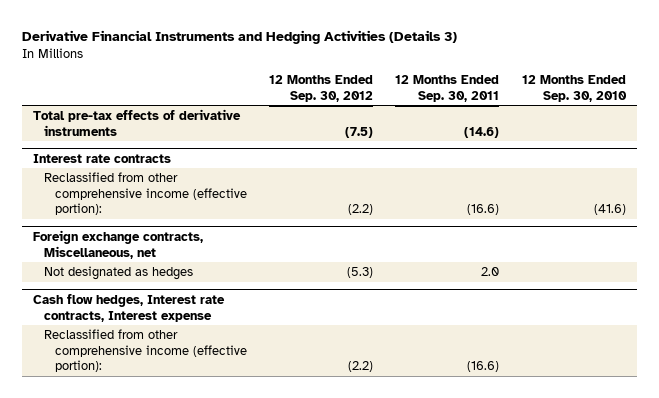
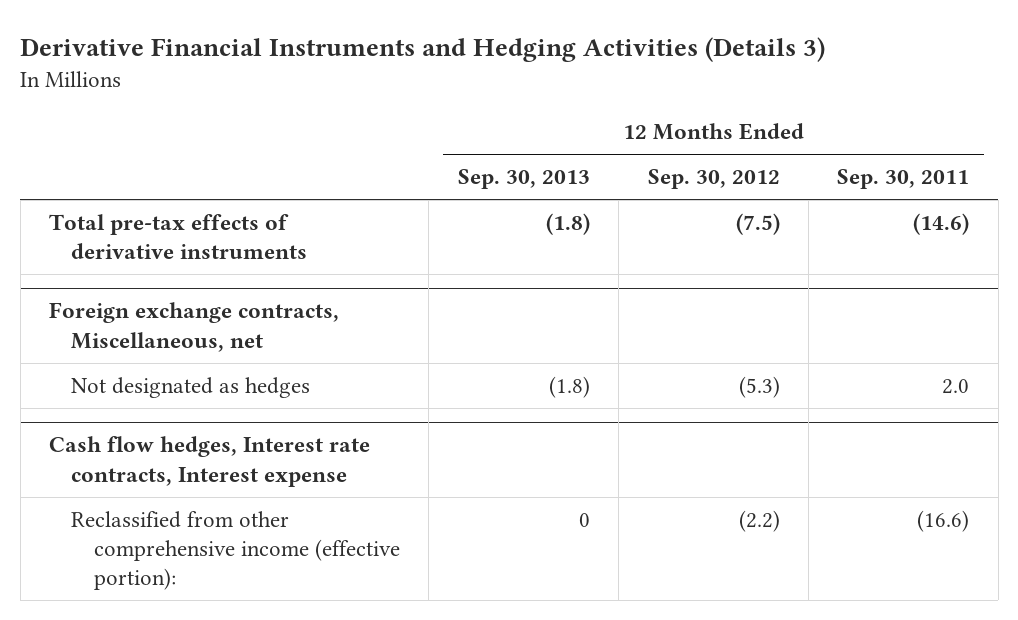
[521,75,627,102] 12 Months Ended Sep. 30, 2010 -> none
none -> [457,169,590,190] Sep. 30, 2013
[33,153,172,163] Interest rate contracts -> none
[44,171,247,216] Reclassified from other comprehensive income (effective portion): -> none

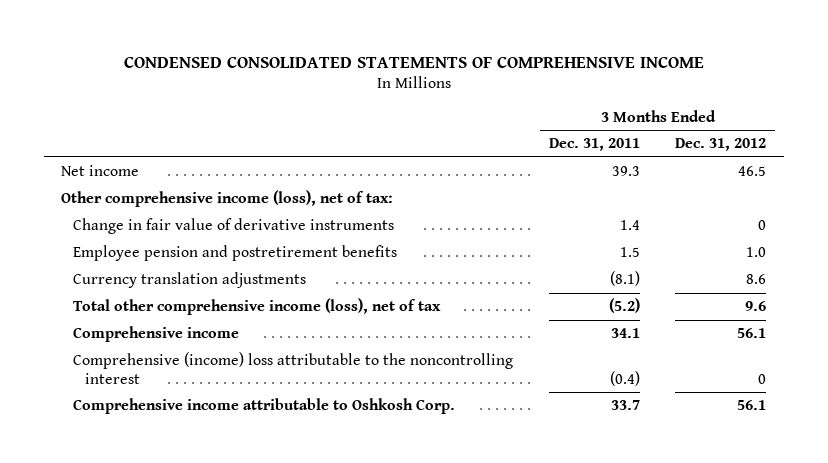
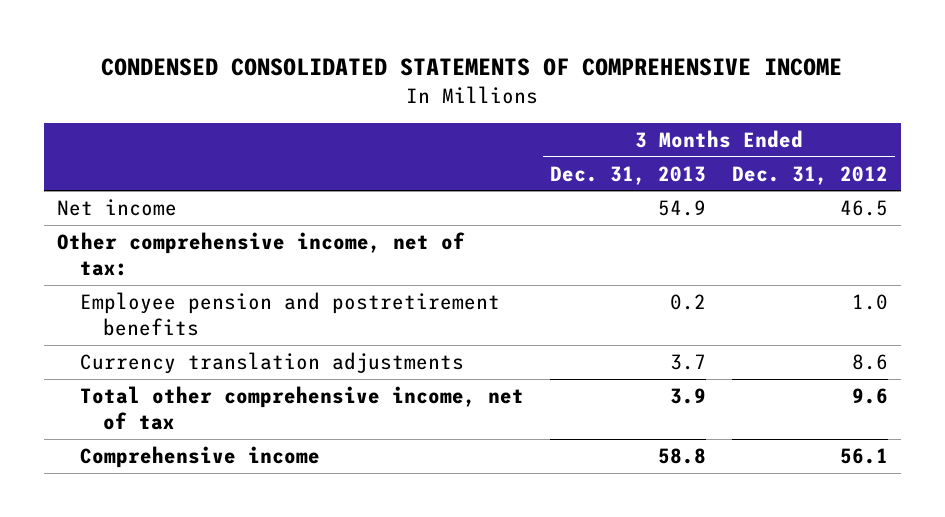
[548,138,640,152] Dec. 31, 2011 -> none
none -> [549,165,706,185] Dec. 31, 2013
[73,218,395,235] Change in fair value of derivative instruments -> none
[61,190,394,208] Other comprehensive income (loss), net of tax: -> [56,231,465,277] Other comprehensive income, net of tax:
[73,298,442,316] Total other comprehensive income (loss), net of tax -> [79,385,524,431] Total other comprehensive income, net of tax
[73,352,514,384] Comprehensive (income) loss attributable to the noncontrolling interest -> none
[73,398,456,415] Comprehensive income attributable to Oshkosh Corp. -> none

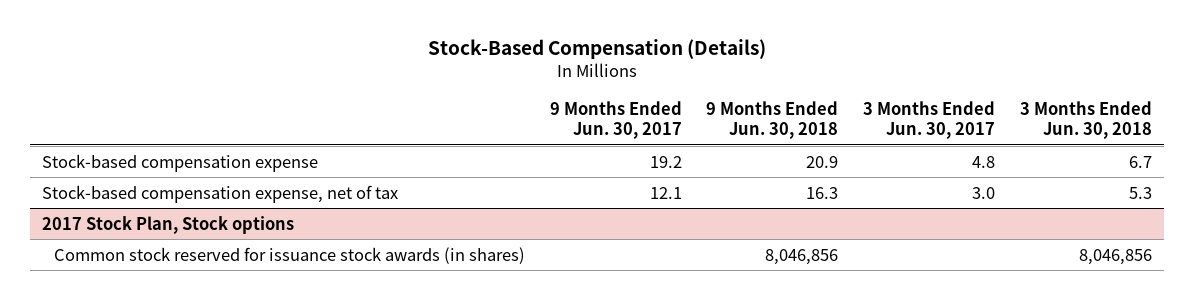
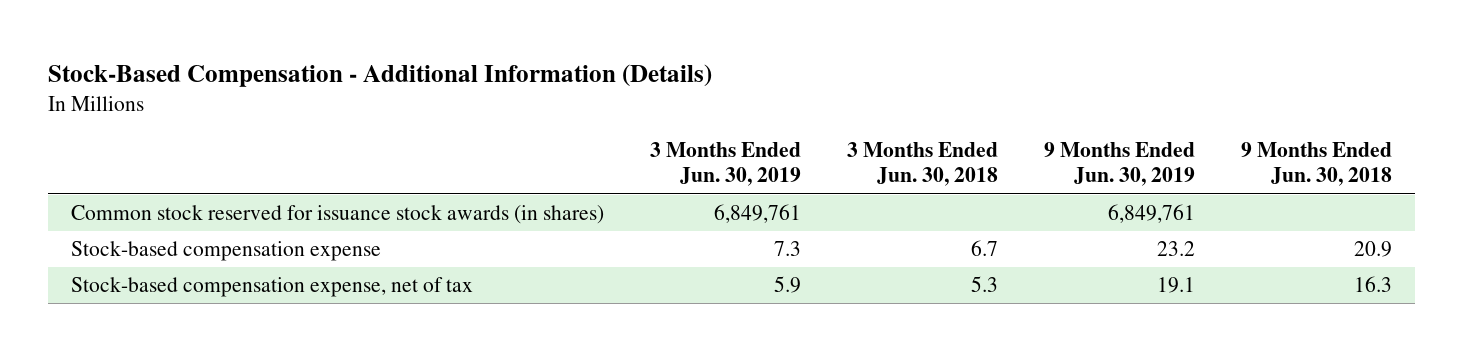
[427,39,766,60] Stock-Based Compensation (Details) -> [48,63,713,87] Stock-Based Compensation - Additional Information (Details)
[549,101,682,139] 9 Months Ended Jun. 30, 2017 -> none
[863,101,996,139] 3 Months Ended Jun. 30, 2017 -> none
none -> [649,142,801,187] 3 Months Ended Jun. 30, 2019
none -> [1043,142,1195,187] 9 Months Ended Jun. 30, 2019
none -> [71,205,605,225] Common stock reserved for issuance stock awards (in shares)
[42,215,295,234] 2017 Stock Plan, Stock options -> none
[54,246,526,264] Common stock reserved for issuance stock awards (in shares) -> none

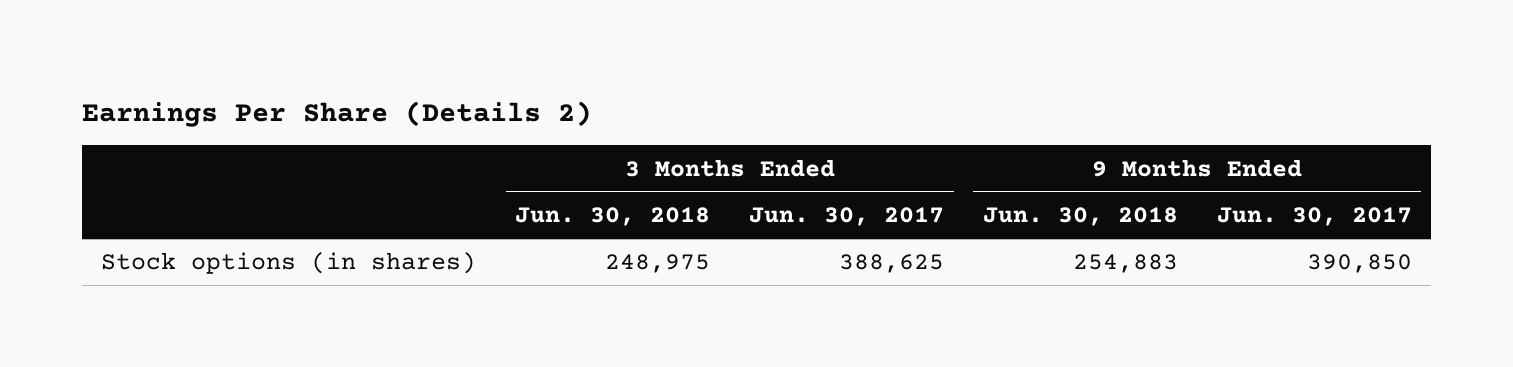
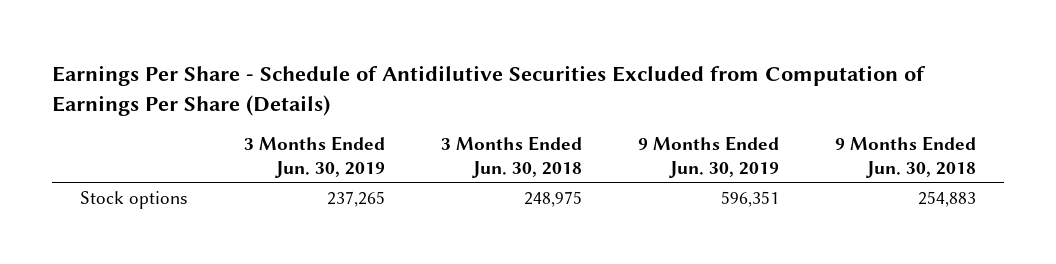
[81,100,592,127] Earnings Per Share (Details 2) -> [51,65,926,116] Earnings Per Share - Schedule of Antidilutive Securities Excluded from Computation of Earnings Per Share (Details)
[749,207,945,227] Jun. 30, 2017 -> none
[1216,207,1412,227] Jun. 30, 2017 -> none
none -> [244,136,386,178] 3 Months Ended Jun. 30, 2019
none -> [638,136,780,178] 9 Months Ended Jun. 30, 2019
[101,252,477,275] Stock options (in shares) -> [80,190,189,209] Stock options

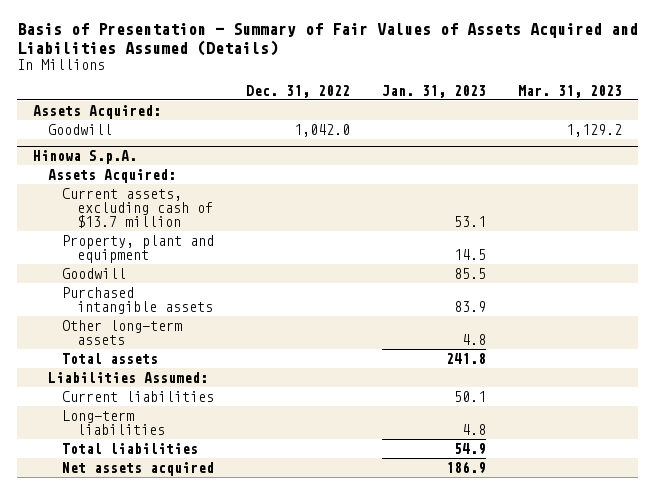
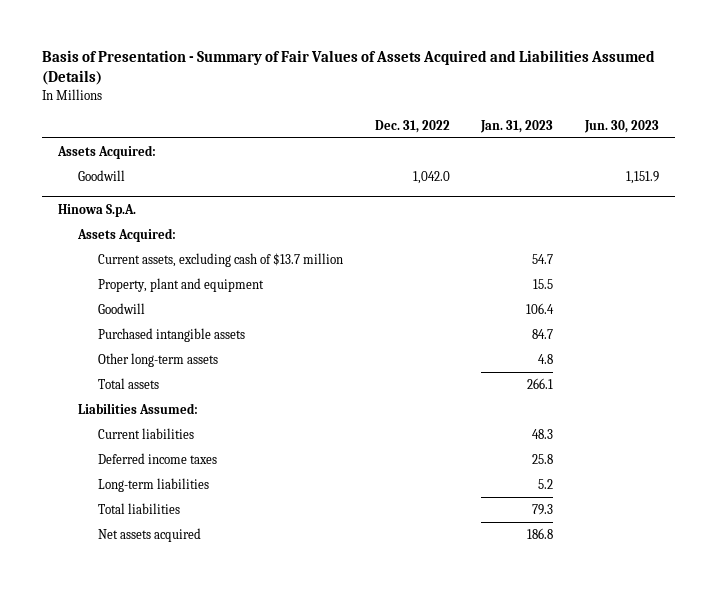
[518,84,623,98] Mar. 31, 2023 -> none
none -> [584,119,660,133] Jun. 30, 2023
[454,216,487,228] 53.1 -> [532,253,554,264] 54.7
[454,249,487,261] 14.5 -> [533,278,554,289] 15.5
[454,267,487,279] 85.5 -> [526,302,555,314] 106.4
[454,301,487,313] 83.9 -> [532,328,554,339] 84.7
[446,352,487,364] 241.8 -> [527,377,554,389] 266.1
[454,390,487,402] 50.1 -> [532,428,554,439] 48.3
none -> [98,452,218,464] Deferred income taxes
[462,424,487,436] 4.8 -> [538,478,554,489] 5.2
[454,442,487,455] 54.9 -> [532,503,554,515] 79.3
[446,460,487,474] 186.9 -> [527,527,554,539] 186.8

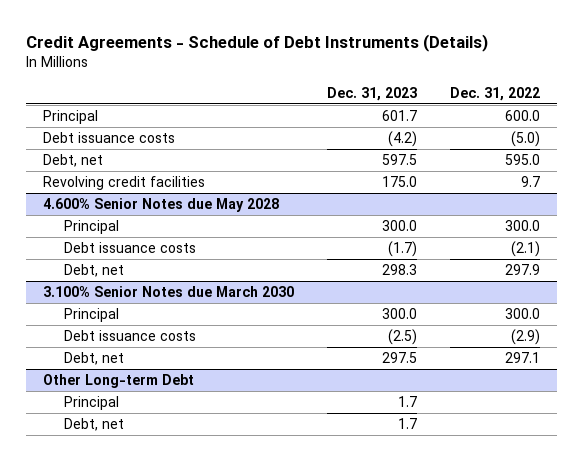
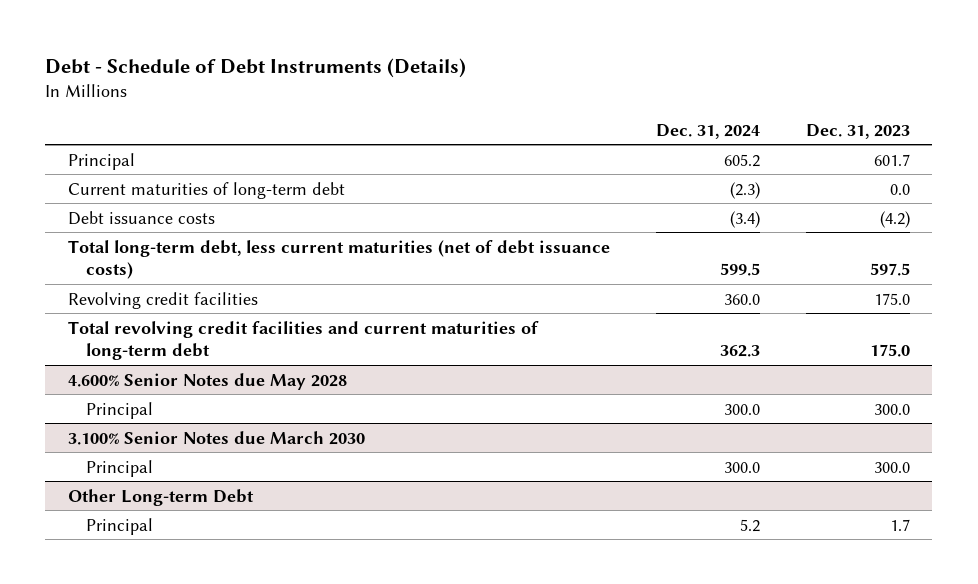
[26,34,489,53] Credit Agreements - Schedule of Debt Instruments (Details) -> [45,58,467,79] Debt - Schedule of Debt Instruments (Details)
[450,86,541,101] Dec. 31, 2022 -> none
none -> [655,123,760,139] Dec. 31, 2024
none -> [68,181,346,199] Current maturities of long-term debt
[42,154,103,168] Debt, net -> [68,239,611,280] Total long-term debt, less current maturities (net of debt issuance costs)
none -> [68,320,540,361] Total revolving credit facilities and current maturities of long-term debt
[64,242,197,254] Debt issuance costs -> none
[64,264,125,278] Debt, net -> none
[64,330,197,342] Debt issuance costs -> none
[64,352,125,366] Debt, net -> none
[64,418,125,432] Debt, net -> none

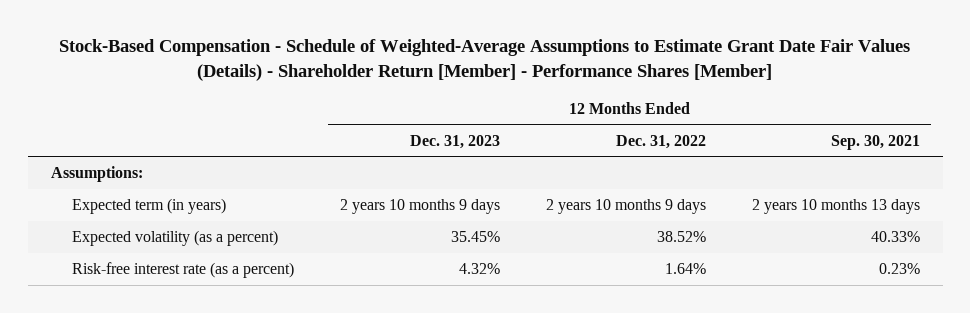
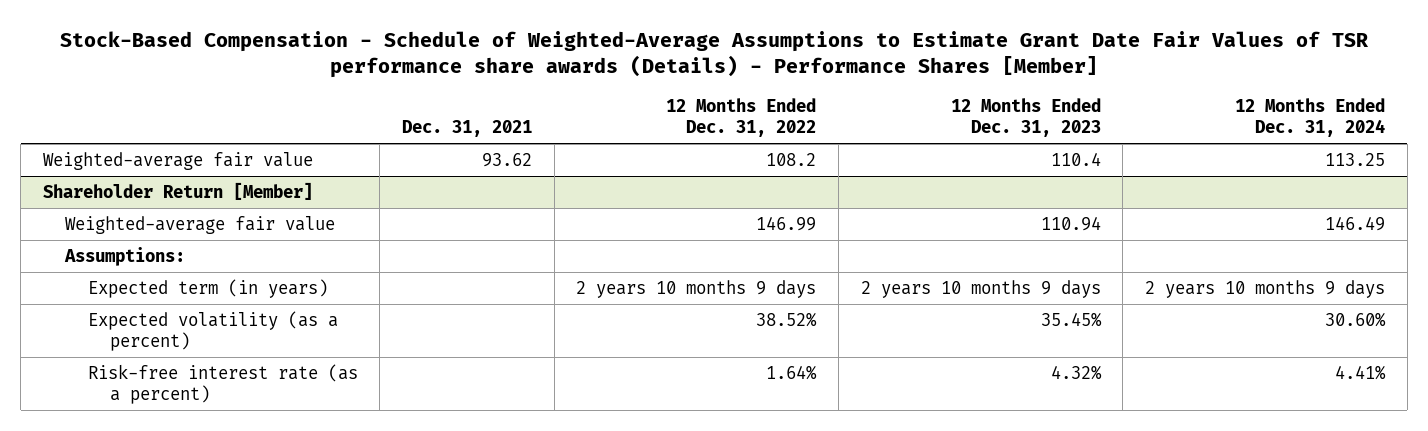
[59,39,911,81] Stock-Based Compensation - Schedule of Weighted-Average Assumptions to Estimate Grant Date Fair Values (Details) - Shareholder Return [Member] - Performance Shares [Member] -> [59,30,1369,78] Stock-Based Compensation - Schedule of Weighted-Average Assumptions to Estimate Grant Date Fair Values of TSR performance share awards (Details) - Performance Shares [Member]
[830,134,920,150] Sep. 30, 2021 -> none
none -> [401,120,532,138] Dec. 31, 2021
none -> [1234,97,1385,138] 12 Months Ended Dec. 31, 2024
none -> [42,151,313,170] Weighted-average fair value
none -> [42,181,313,200] Shareholder Return [Member]
none -> [65,215,336,234] Weighted-average fair value

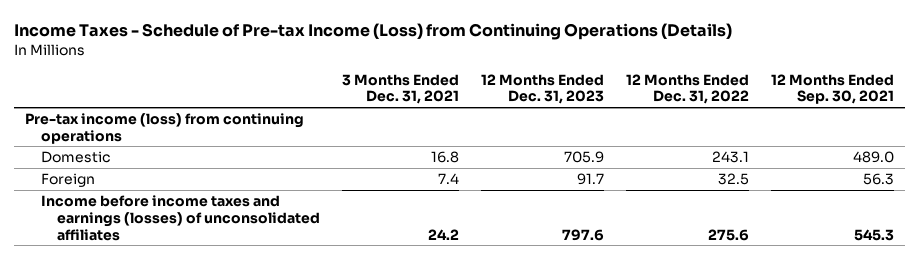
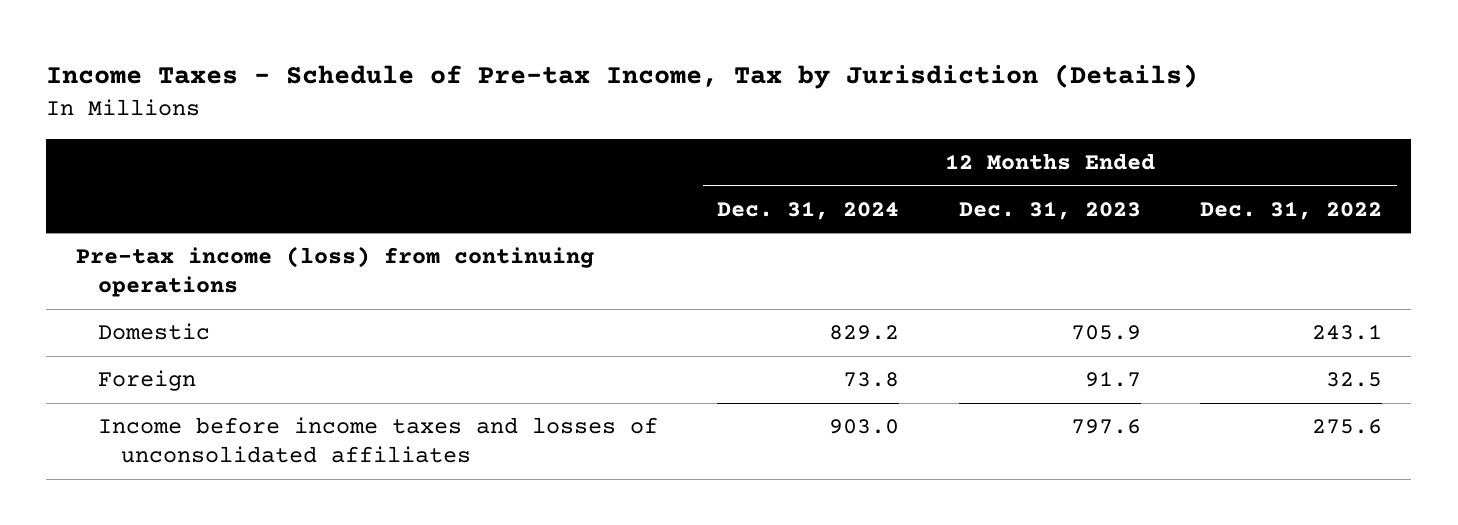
[13,22,732,40] Income Taxes - Schedule of Pre-tax Income (Loss) from Continuing Operations (Details) -> [46,64,1199,90] Income Taxes - Schedule of Pre-tax Income, Tax by Jurisdiction (Details)
[342,73,460,105] 3 Months Ended Dec. 31, 2021 -> none
[771,73,895,105] 12 Months Ended Sep. 30, 2021 -> none
none -> [717,200,900,220] Dec. 31, 2024
[41,194,321,241] Income before income taxes and earnings (losses) of unconsolidated affiliates -> [98,417,659,464] Income before income taxes and losses of unconsolidated affiliates

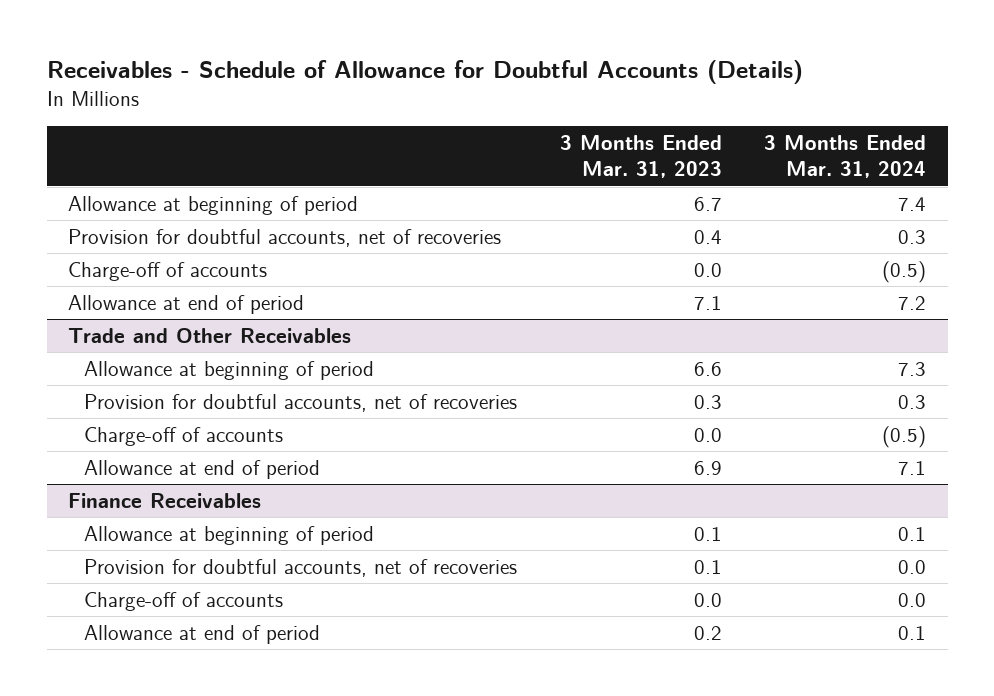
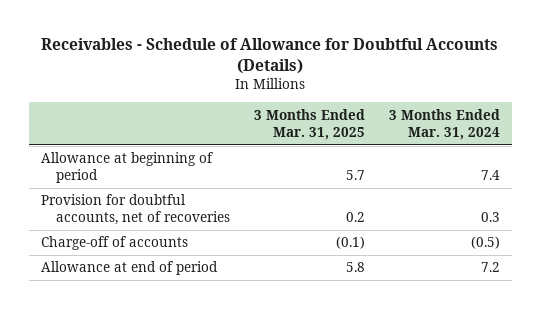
[559,134,722,179] 3 Months Ended Mar. 31, 2023 -> none
none -> [253,108,365,140] 3 Months Ended Mar. 31, 2025
[67,327,351,343] Trade and Other Receivables -> none
[83,360,374,380] Allowance at beginning of period -> none
[83,393,517,412] Provision for doubtful accounts, net of recoveries -> none
[83,426,283,446] Charge-off of accounts -> none
[83,459,320,479] Allowance at end of period -> none
[67,492,261,508] Finance Receivables -> none
[83,525,374,545] Allowance at beginning of period -> none
[83,558,517,577] Provision for doubtful accounts, net of recoveries -> none
[83,591,283,611] Charge-off of accounts -> none
[83,624,320,644] Allowance at end of period -> none

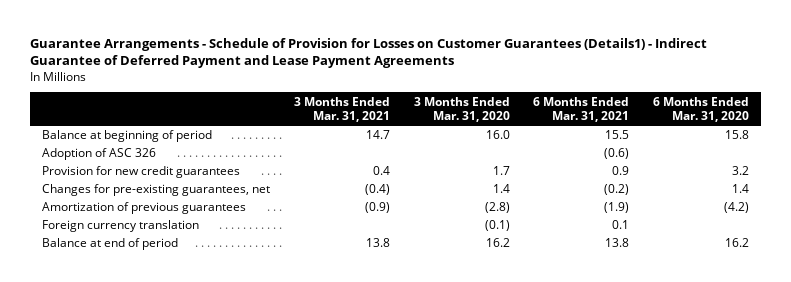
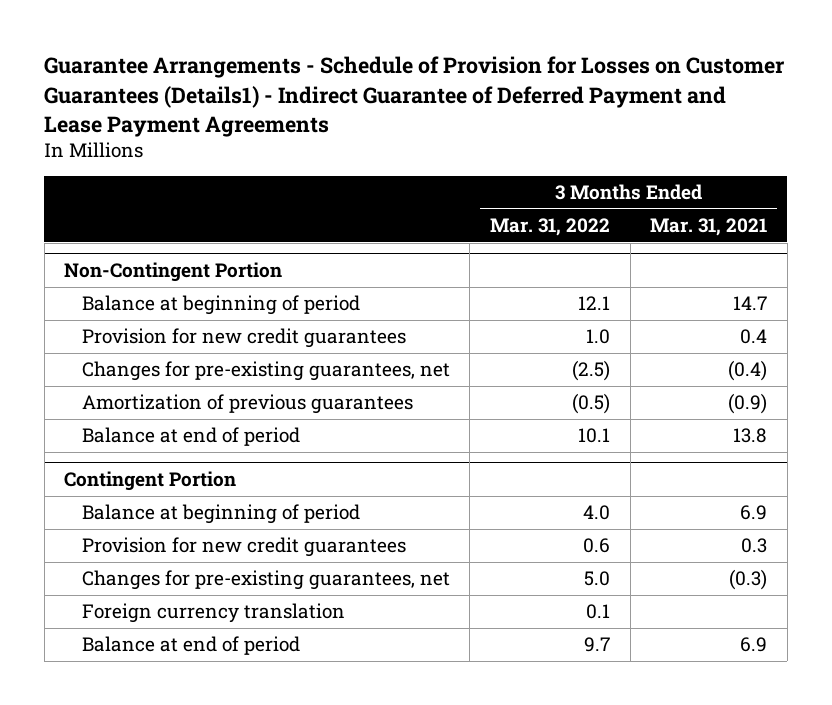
[413,96,510,123] 3 Months Ended Mar. 31, 2020 -> none
[533,96,630,123] 6 Months Ended Mar. 31, 2021 -> none
[653,96,750,123] 6 Months Ended Mar. 31, 2020 -> none
none -> [489,218,610,237] Mar. 31, 2022
none -> [64,262,283,283] Non-Contingent Portion
[41,148,156,161] Adoption of ASC 326 -> none
[41,220,199,233] Foreign currency translation -> none
none -> [64,471,237,492] Contingent Portion
none -> [81,504,360,525] Balance at beginning of period
none -> [81,537,406,558] Provision for new credit guarantees
none -> [81,570,450,591] Changes for pre-existing guarantees, net
none -> [81,603,345,624] Foreign currency translation
none -> [81,636,300,656] Balance at end of period

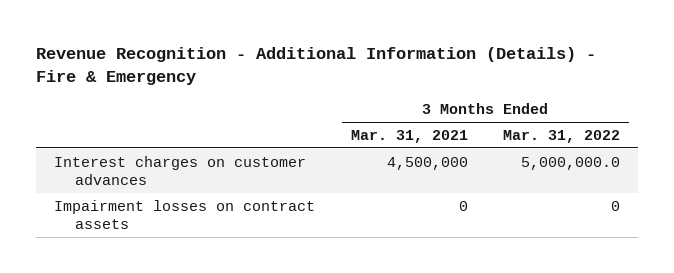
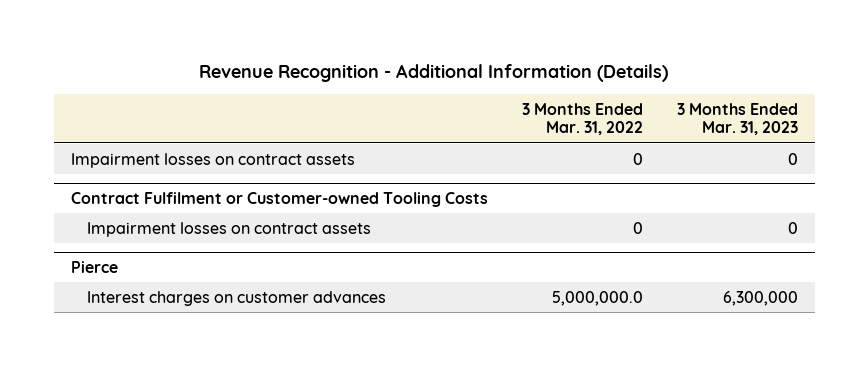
[35,46,596,86] Revenue Recognition - Additional Information (Details) - Fire & Emergency -> [199,64,669,83] Revenue Recognition - Additional Information (Details)
[350,129,468,143] Mar. 31, 2021 -> none
none -> [676,102,798,136] 3 Months Ended Mar. 31, 2023
[53,155,306,185] Interest charges on customer advances -> none
none -> [70,191,488,207] Contract Fulfilment or Customer-owned Tooling Costs
none -> [87,221,372,237] Impairment losses on contract assets
none -> [70,260,118,273] Pierce
none -> [87,290,387,306] Interest charges on customer advances

